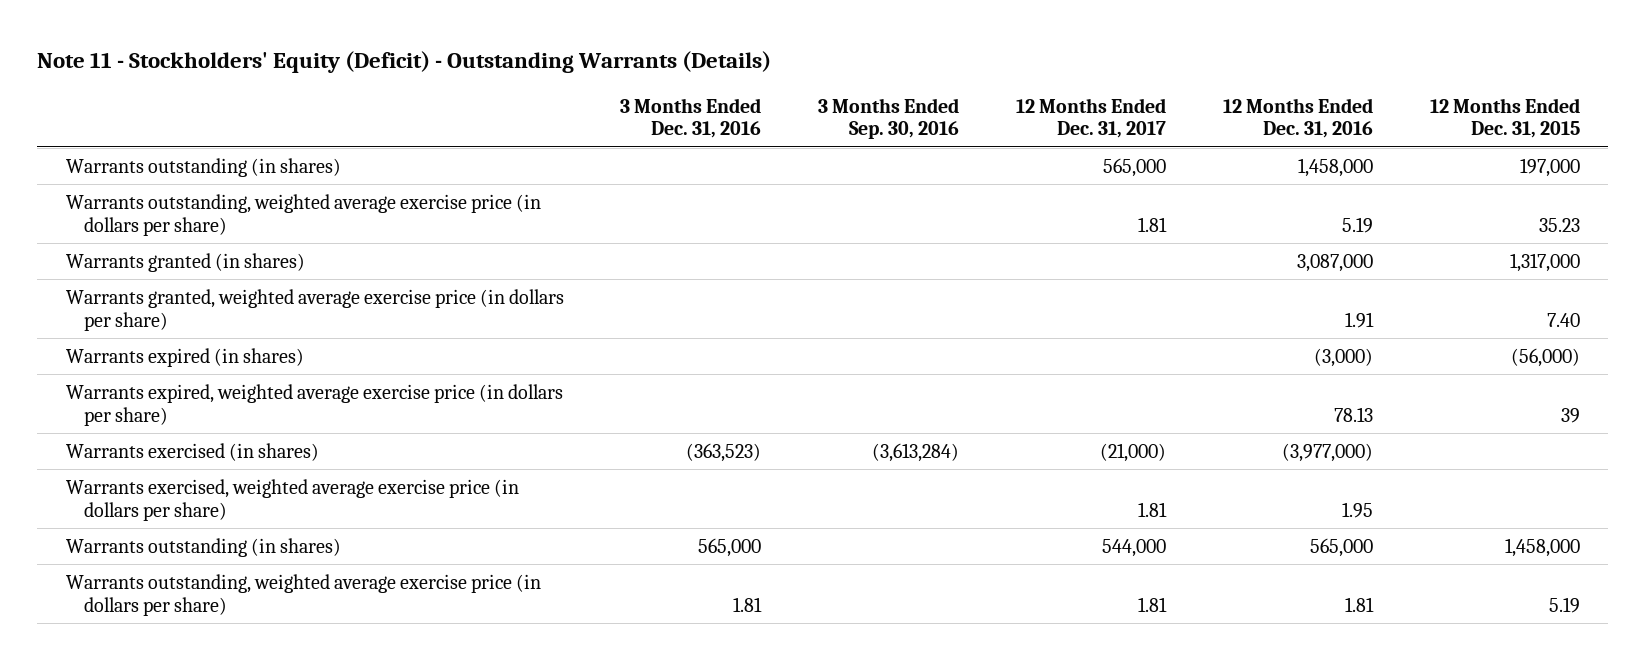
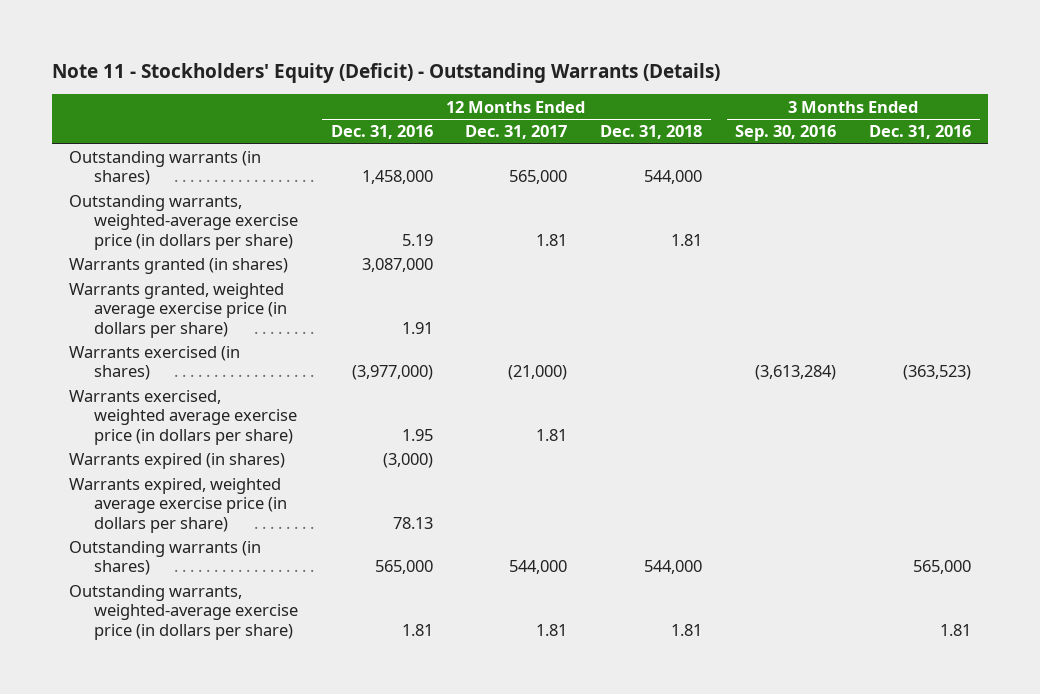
[1429,97,1580,139] 12 Months Ended Dec. 31, 2015 -> none
none -> [600,125,703,140] Dec. 31, 2018
[65,157,341,177] Warrants outstanding (in shares) -> [68,151,261,186] Outstanding warrants (in shares)
[65,193,541,236] Warrants outstanding, weighted average exercise price (in dollars per share) -> [68,195,298,250] Outstanding warrants, weighted-average exercise price (in dollars per share)
[65,347,304,367] Warrants expired (in shares) -> [68,453,285,470] Warrants expired (in shares)
[65,383,563,426] Warrants expired, weighted average exercise price (in dollars per share) -> [68,478,287,533] Warrants expired, weighted average exercise price (in dollars per share)
[65,537,341,557] Warrants outstanding (in shares) -> [68,541,261,576] Outstanding warrants (in shares)
[65,573,541,616] Warrants outstanding, weighted average exercise price (in dollars per share) -> [68,585,298,640] Outstanding warrants, weighted-average exercise price (in dollars per share)

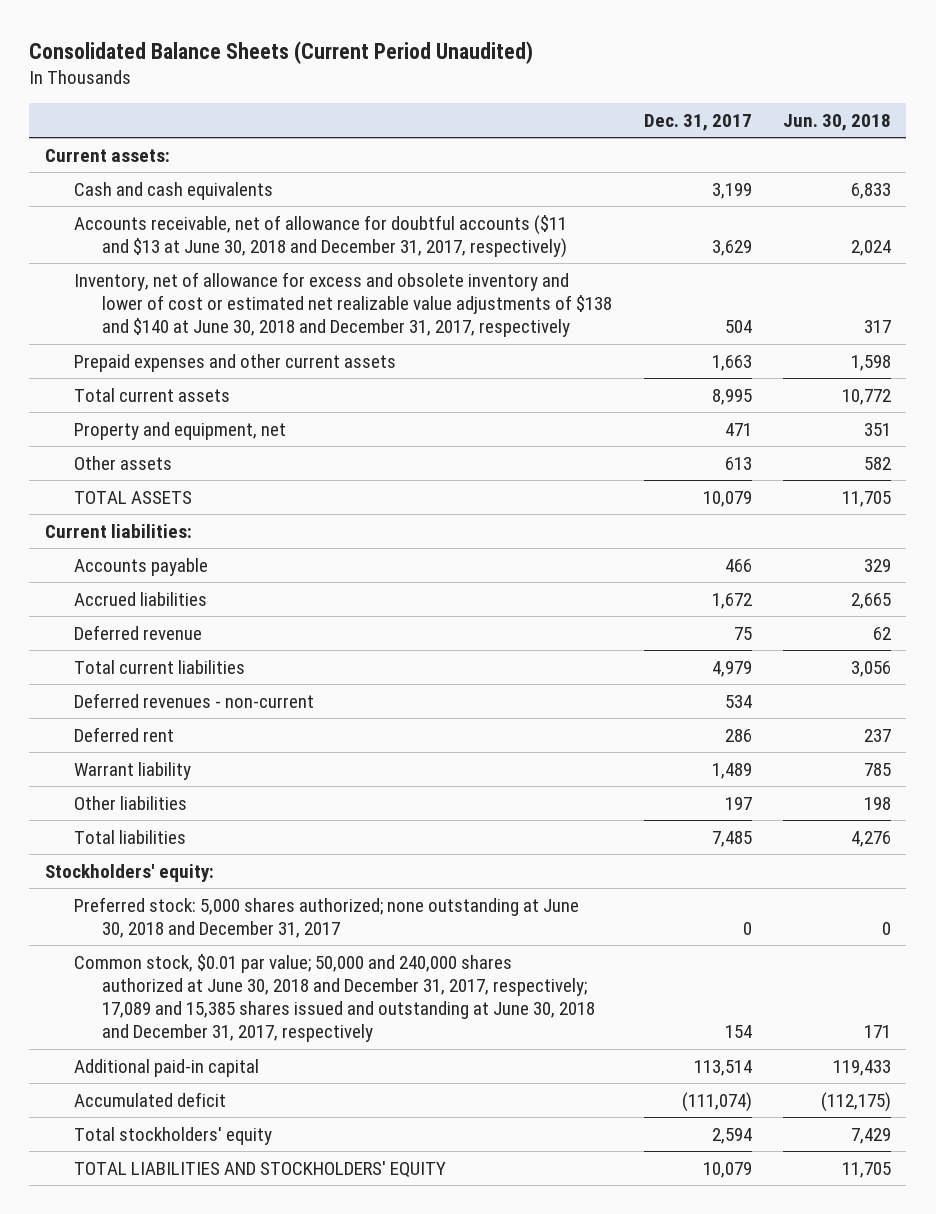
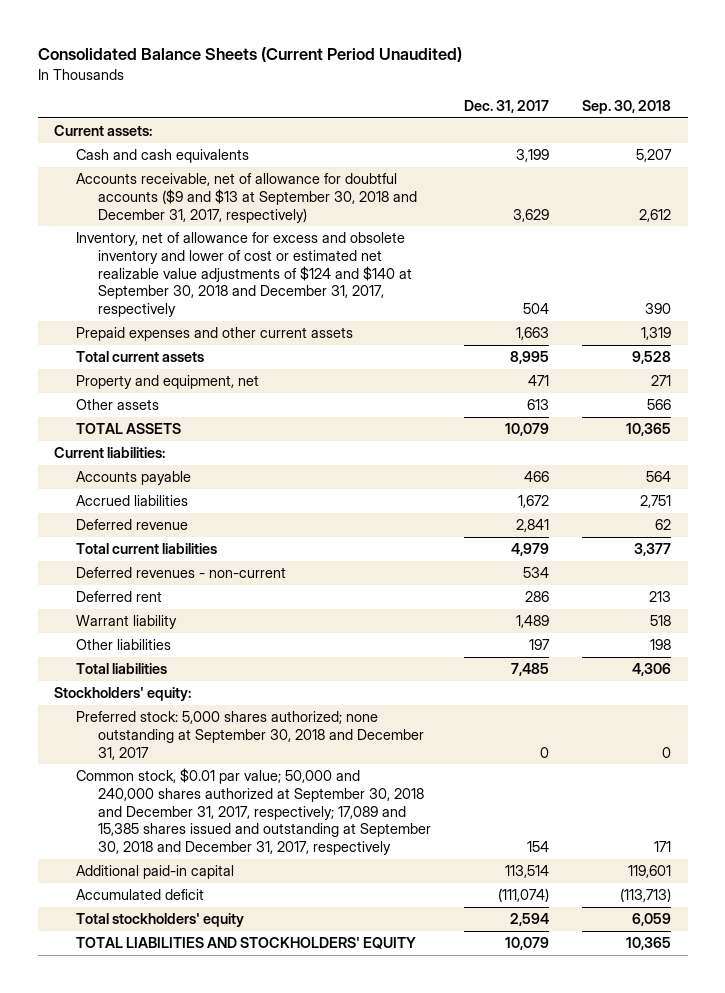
[782,113,891,131] Jun. 30, 2018 -> none
none -> [581,100,671,115] Sep. 30, 2018
[73,214,568,258] Accounts receivable, net of allowance for doubtful accounts ($11 and $13 at June 30, 2018 and December 31, 2017, respectively) -> [76,173,417,223] Accounts receivable, net of allowance for doubtful accounts ($9 and $13 at September 30, 2018 and December 31, 2017, respectively)
[73,271,613,338] Inventory, net of allowance for excess and obsolete inventory and lower of cost or estimated net realizable value adjustments of $138 and $140 at June 30, 2018 and December 31, 2017, respectively -> [76,232,412,317] Inventory, net of allowance for excess and obsolete inventory and lower of cost or estimated net realizable value adjustments of $124 and $140 at September 30, 2018 and December 31, 2017, respectively
[733,626,752,640] 75 -> [515,519,549,533] 2,841
[73,896,579,938] Preferred stock: 5,000 shares authorized; none outstanding at June 30, 2018 and December 31, 2017 -> [76,711,424,760] Preferred stock: 5,000 shares authorized; none outstanding at September 30, 2018 and December 31, 2017
[73,953,596,1043] Common stock, $0.01 par value; 50,000 and 240,000 shares authorized at June 30, 2018 and December 31, 2017, respectively; 17,089 and 15,385 shares issued and outstanding at June 30, 2018 and December 31, 2017, respectively -> [76,768,431,855] Common stock, $0.01 par value; 50,000 and 240,000 shares authorized at September 30, 2018 and December 31, 2017, respectively; 17,089 and 15,385 shares issued and outstanding at September 30, 2018 and December 31, 2017, respectively

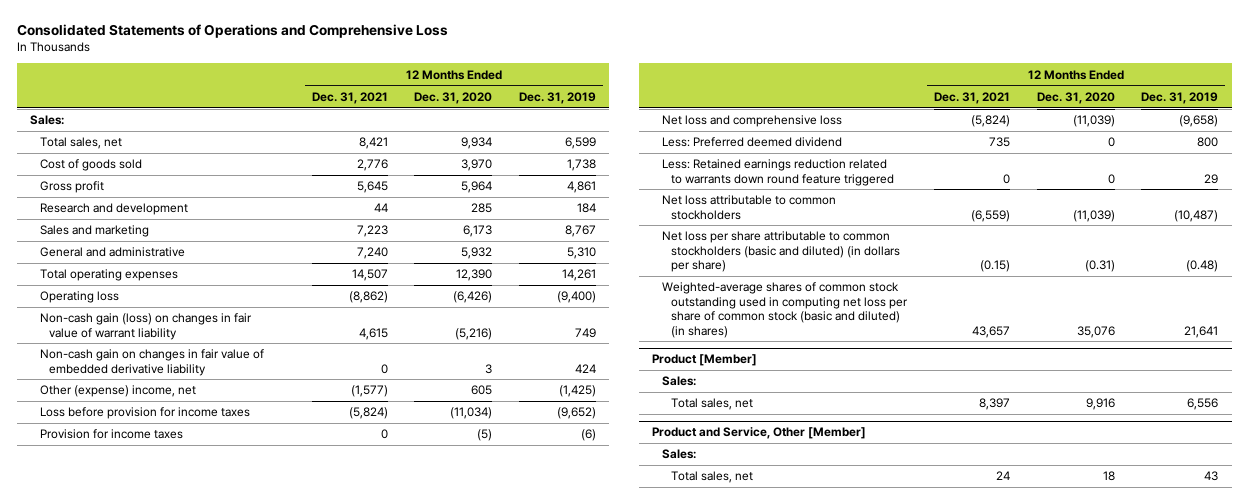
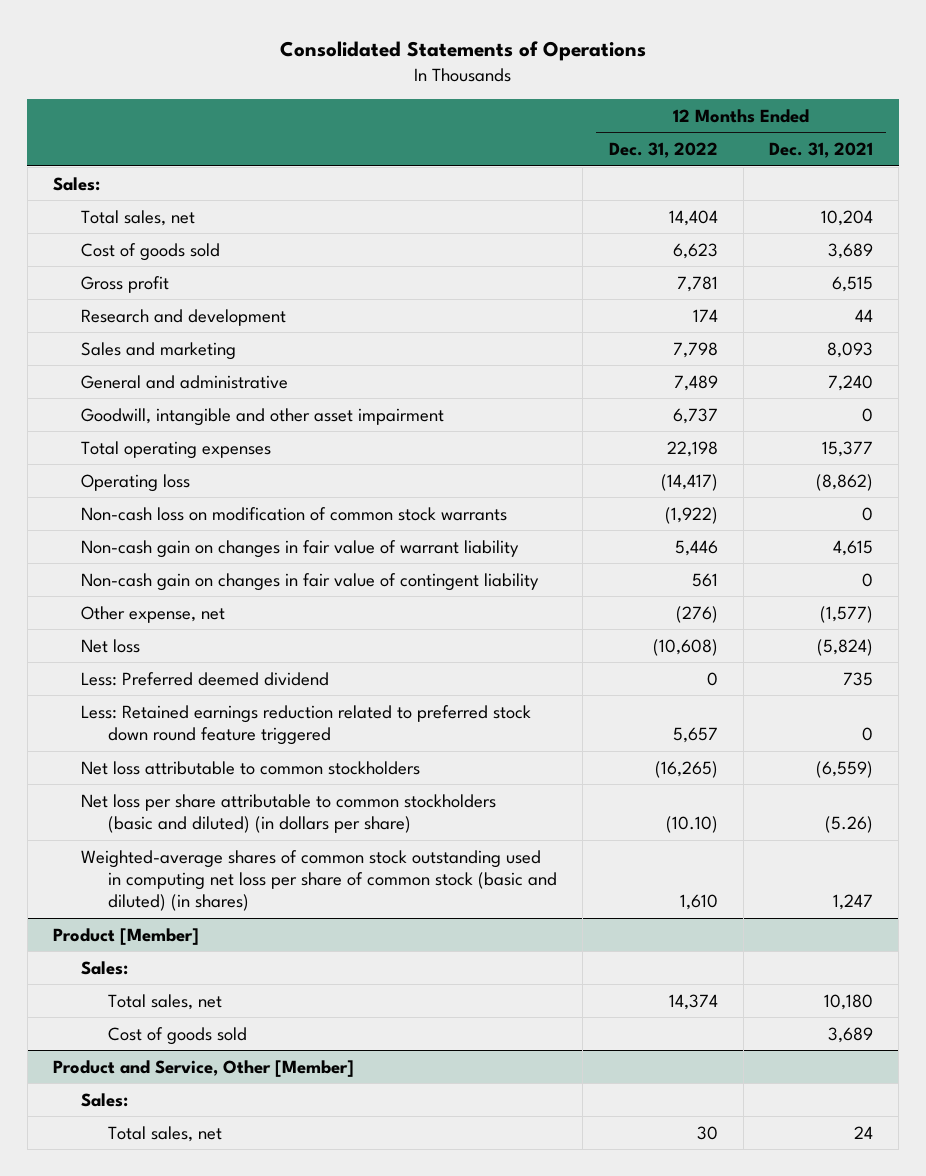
[16,24,448,39] Consolidated Statements of Operations and Comprehensive Loss -> [280,40,647,61] Consolidated Statements of Operations
[414,91,493,104] Dec. 31, 2020 -> none
[518,91,596,104] Dec. 31, 2019 -> none
none -> [608,142,718,159] Dec. 31, 2022
[358,137,388,150] 8,421 -> [821,209,874,226] 10,204
[356,159,388,172] 2,776 -> [828,242,874,259] 3,689
[356,181,388,194] 5,645 -> [832,275,874,292] 6,515
[356,225,388,238] 7,223 -> [827,341,874,358] 8,093
none -> [80,407,444,426] Goodwill, intangible and other asset impairment
[351,269,388,282] 14,507 -> [822,440,874,457] 15,377
[39,429,183,440] Provision for income taxes -> none
[661,115,842,128] Net loss and comprehensive loss -> none
none -> [80,506,507,521] Non-cash loss on modification of common stock warrants
[39,313,252,340] Non-cash gain (loss) on changes in fair value of warrant liability -> [80,539,519,558] Non-cash gain on changes in fair value of warrant liability
[39,349,264,376] Non-cash gain on changes in fair value of embedded derivative liability -> [80,572,539,591] Non-cash gain on changes in fair value of contingent liability
[39,385,196,398] Other (expense) income, net -> [80,605,225,623] Other expense, net
[39,407,250,420] Loss before provision for income taxes -> [80,638,140,653] Net loss
[661,159,895,186] Less: Retained earnings reduction related to warrants down round feature triggered -> [80,704,531,746] Less: Retained earnings reduction related to preferred stock down round feature triggered
[980,260,1011,273] (0.15) -> [825,816,874,834] (5.26)
[972,325,1011,338] 43,657 -> [833,894,874,911] 1,247
[979,398,1011,411] 8,397 -> [824,993,874,1010] 10,180
none -> [108,1026,248,1045] Cost of goods sold

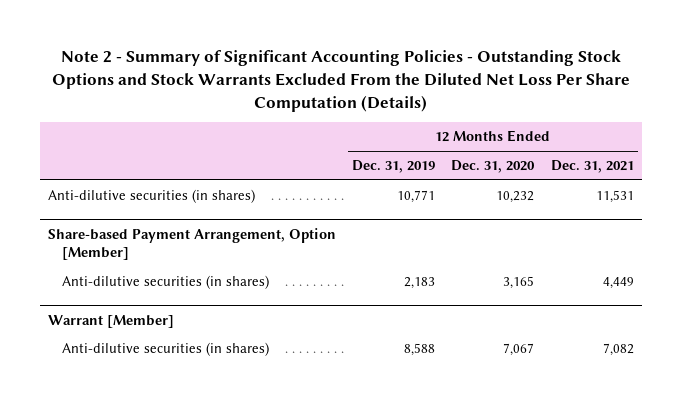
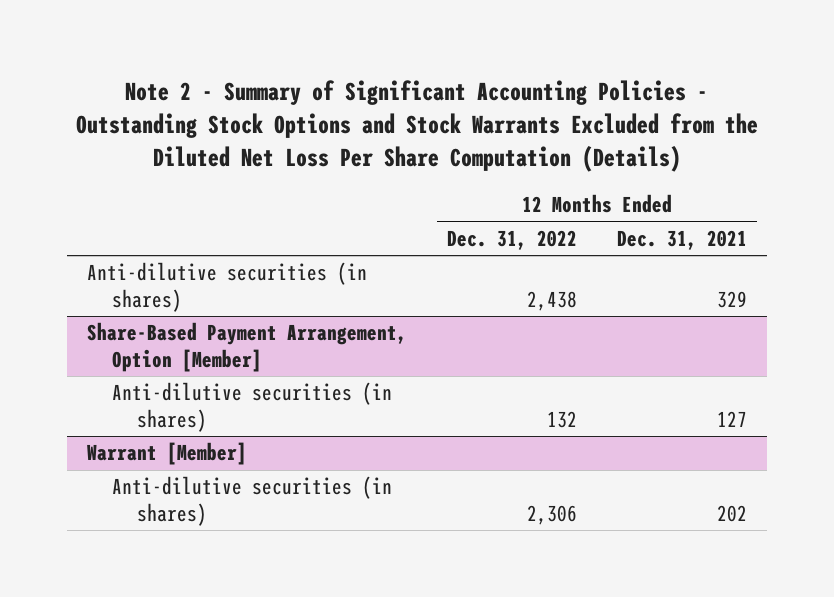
[51,50,630,112] Note 2 - Summary of Significant Accounting Policies - Outstanding Stock Options and Stock Warrants Excluded From the Diluted Net Loss Per Share Computation (Details) -> [75,80,758,173] Note 2 - Summary of Significant Accounting Policies - Outstanding Stock Options and Stock Warrants Excluded from the Diluted Net Loss Per Share Computation (Details)
[352,160,436,174] Dec. 31, 2019 -> none
[451,160,536,174] Dec. 31, 2020 -> none
none -> [446,229,577,250] Dec. 31, 2022
[595,190,634,204] 11,531 -> [716,291,747,309] 329
[47,227,336,261] Share-based Payment Arrangement, Option [Member] -> [86,322,407,373] Share-Based Payment Arrangement, Option [Member]
[602,277,634,290] 4,449 -> [716,411,747,428] 127
[602,343,634,357] 7,082 -> [716,505,747,523] 202

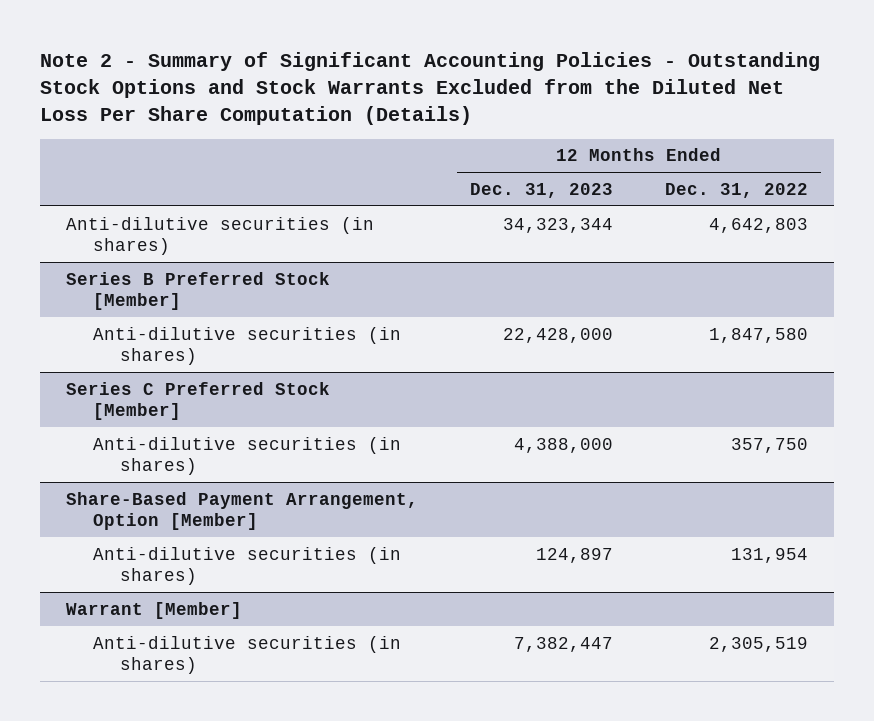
[616,229,747,250] Dec. 31, 2021 -> none
none -> [469,182,613,198] Dec. 31, 2023
[526,291,577,312] 2,438 -> [708,217,808,233] 4,642,803
none -> [66,271,331,310] Series B Preferred Stock [Member]
none -> [93,326,402,365] Anti-dilutive securities (in shares)
none -> [66,381,331,420] Series C Preferred Stock [Member]
none -> [93,436,402,475] Anti-dilutive securities (in shares)
[546,411,577,429] 132 -> [730,547,808,563] 131,954
[526,505,577,526] 2,306 -> [708,636,808,652] 2,305,519

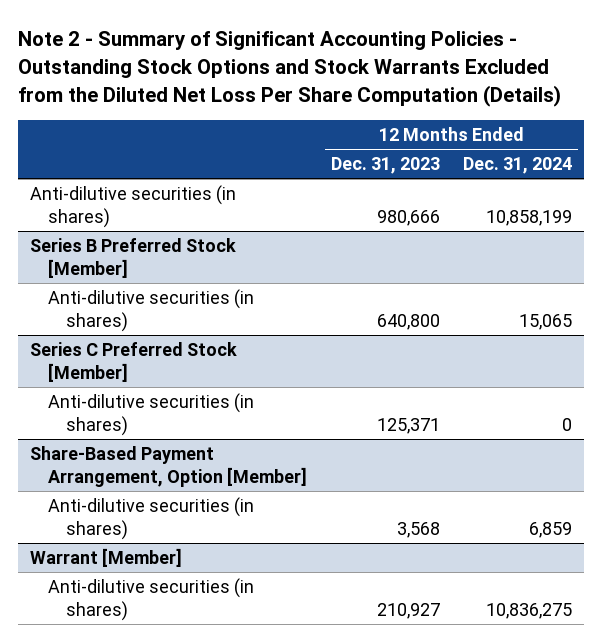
[664,182,808,198] Dec. 31, 2022 -> none
none -> [463,157,573,175] Dec. 31, 2024
[502,217,613,233] 34,323,344 -> [376,210,440,227] 980,666
[502,327,613,343] 22,428,000 -> [376,314,440,331] 640,800
[513,437,613,453] 4,388,000 -> [376,418,440,435] 125,371
[535,547,613,563] 124,897 -> [396,522,440,539] 3,568
[513,636,613,652] 7,382,447 -> [376,603,440,620] 210,927

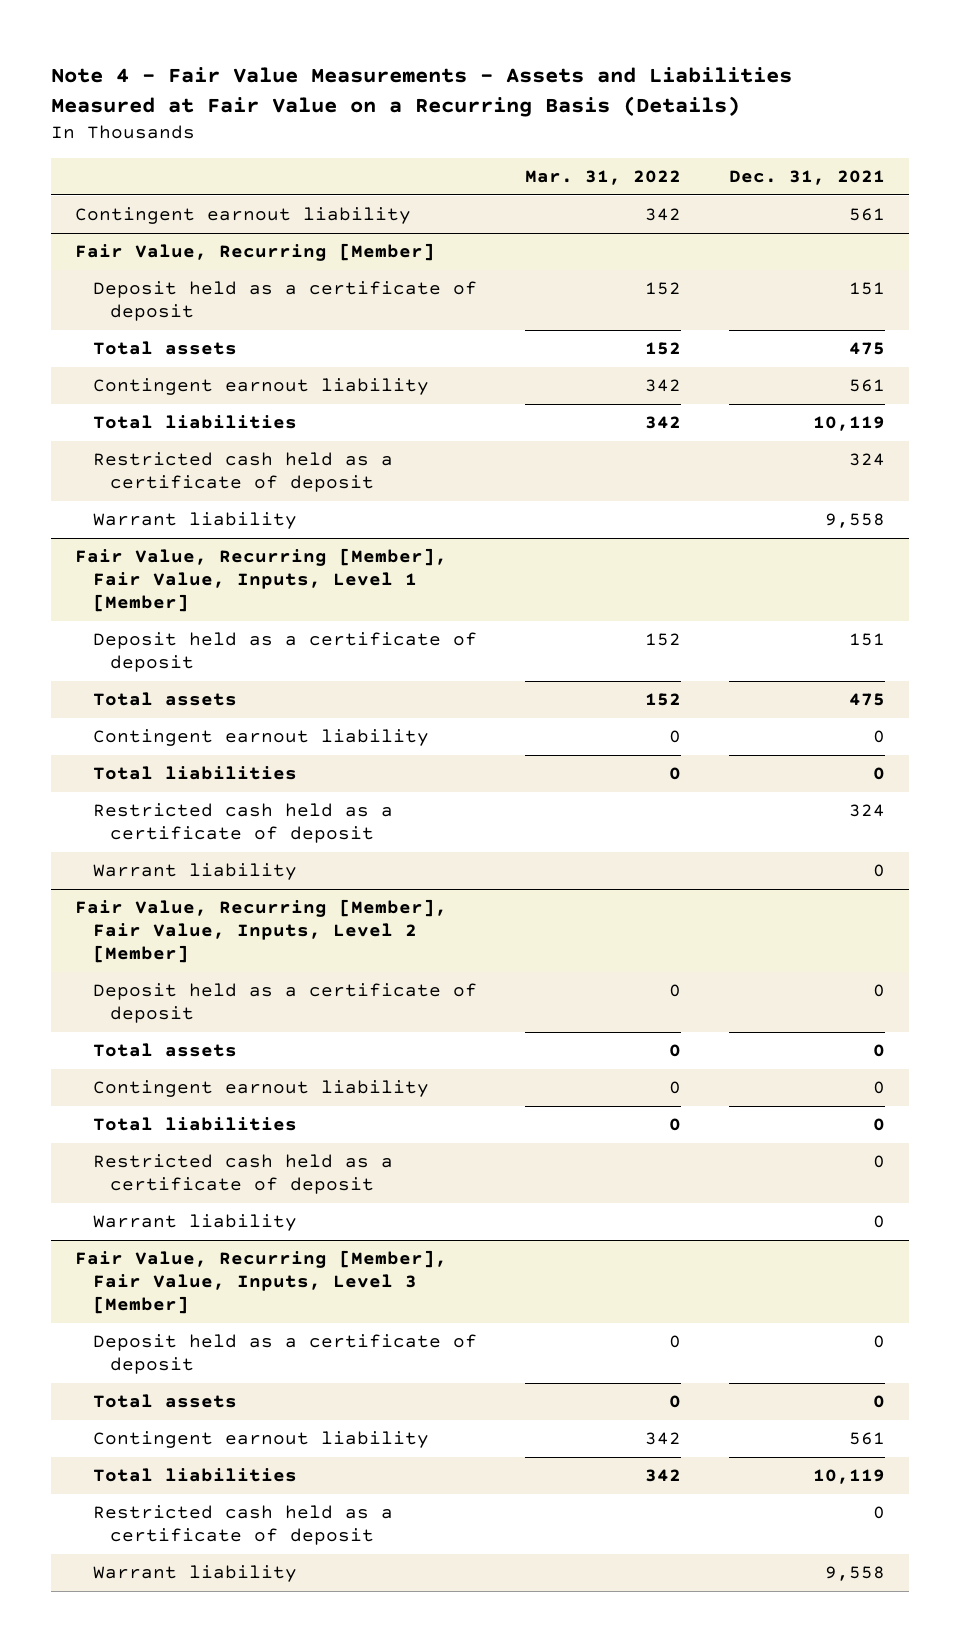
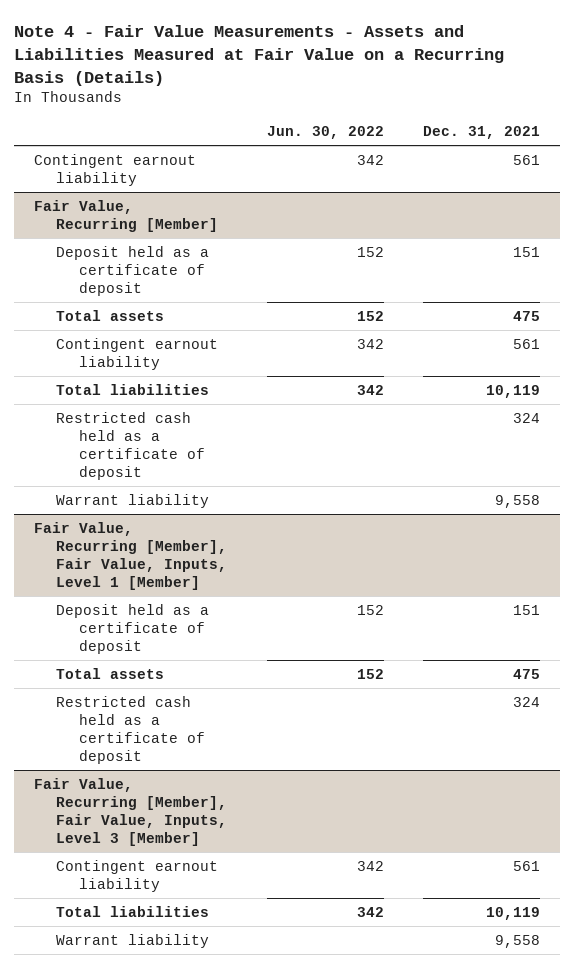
[524,170,681,186] Mar. 31, 2022 -> none
none -> [266,125,384,139] Jun. 30, 2022
[92,729,429,747] Contingent earnout liability -> none
[92,766,297,781] Total liabilities -> none
[92,863,297,881] Warrant liability -> none
[75,899,448,964] Fair Value, Recurring [Member], Fair Value, Inputs, Level 2 [Member] -> none
[92,983,477,1024] Deposit held as a certificate of deposit -> none
[92,1043,237,1058] Total assets -> none
[92,1080,429,1098] Contingent earnout liability -> none
[92,1117,297,1132] Total liabilities -> none
[92,1154,393,1195] Restricted cash held as a certificate of deposit -> none
[92,1214,297,1232] Warrant liability -> none
[92,1334,477,1375] Deposit held as a certificate of deposit -> none
[92,1394,237,1409] Total assets -> none
[92,1505,393,1546] Restricted cash held as a certificate of deposit -> none

